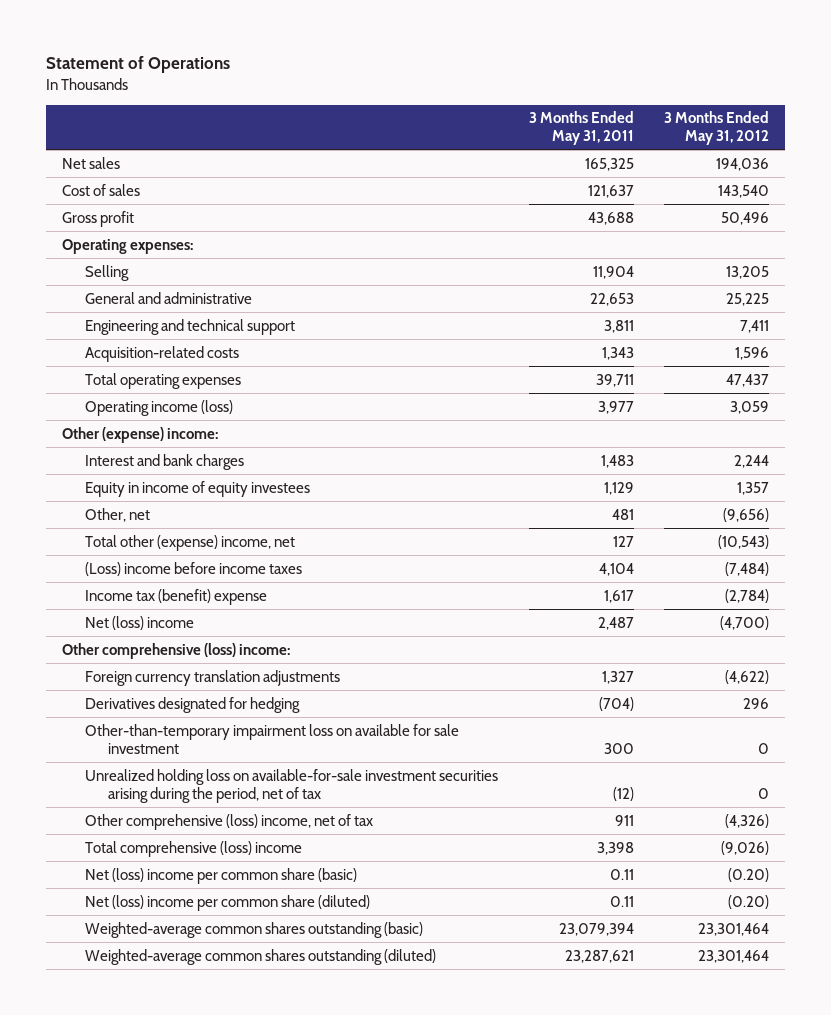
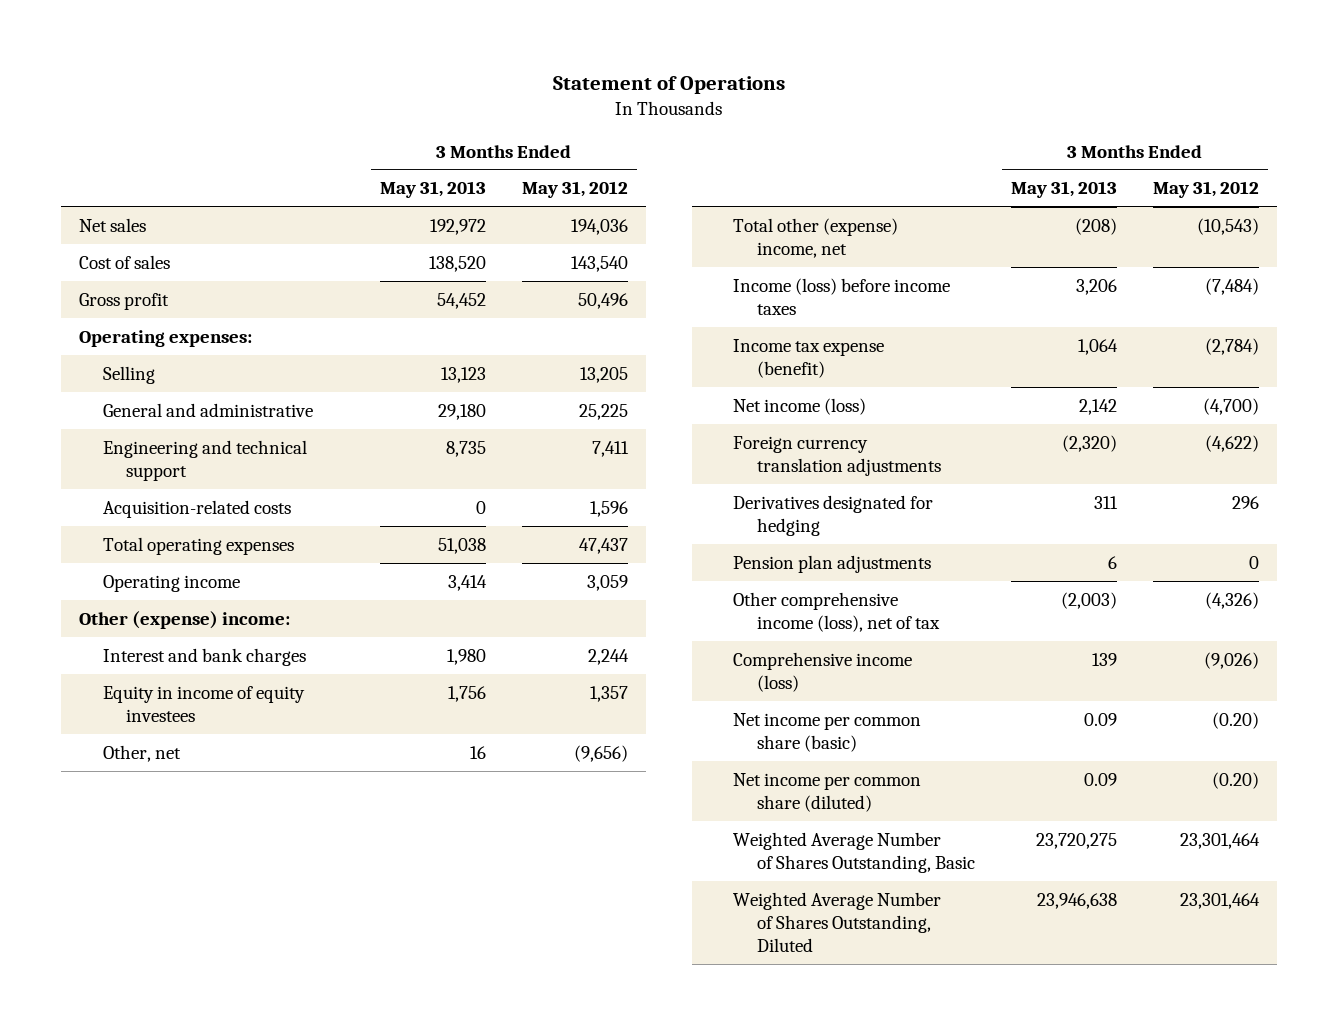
[528,111,634,146] 3 Months Ended May 31, 2011 -> none
none -> [379,181,486,199] May 31, 2013
[84,399,233,416] Operating income (loss) -> [102,574,240,592] Operating income
[61,642,290,659] Other comprehensive (loss) income: -> none
[84,561,302,576] (Loss) income before income taxes -> [733,277,951,315] Income (loss) before income taxes
[84,588,267,605] Income tax (benefit) expense -> [733,338,885,378] Income tax expense (benefit)
[84,615,194,630] Net (loss) income -> [733,397,867,415] Net income (loss)
[84,723,459,754] Other-than-temporary impairment loss on available for sale investment -> none
[84,768,498,803] Unrealized holding loss on available-for-sale investment securities arising during the period, net of tax -> none
none -> [733,554,932,573] Pension plan adjustments
[84,813,373,830] Other comprehensive (loss) income, net of tax -> [733,591,940,632] Other comprehensive income (loss), net of tax
[84,840,302,857] Total comprehensive (loss) income -> [733,651,913,692] Comprehensive income (loss)
[84,867,357,884] Net (loss) income per common share (basic) -> [733,712,922,752] Net income per common share (basic)
[84,894,370,911] Net (loss) income per common share (diluted) -> [733,772,922,812] Net income per common share (diluted)
[84,921,423,938] Weighted-average common shares outstanding (basic) -> [733,831,975,873] Weighted Average Number of Shares Outstanding, Basic
[84,948,436,965] Weighted-average common shares outstanding (diluted) -> [733,891,942,952] Weighted Average Number of Shares Outstanding, Diluted

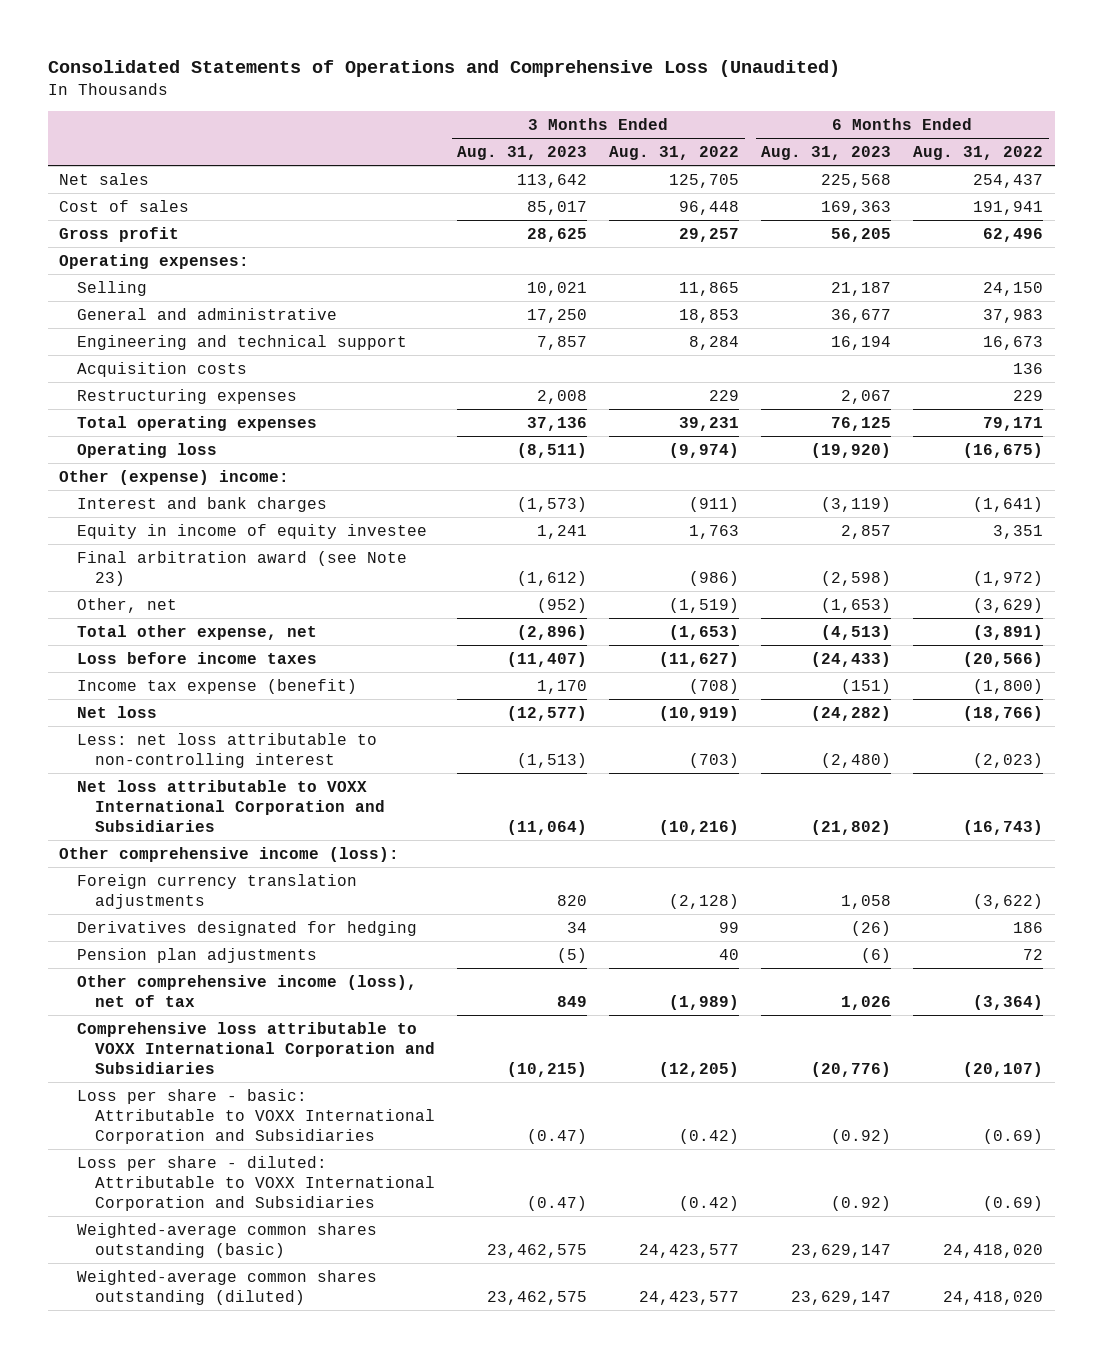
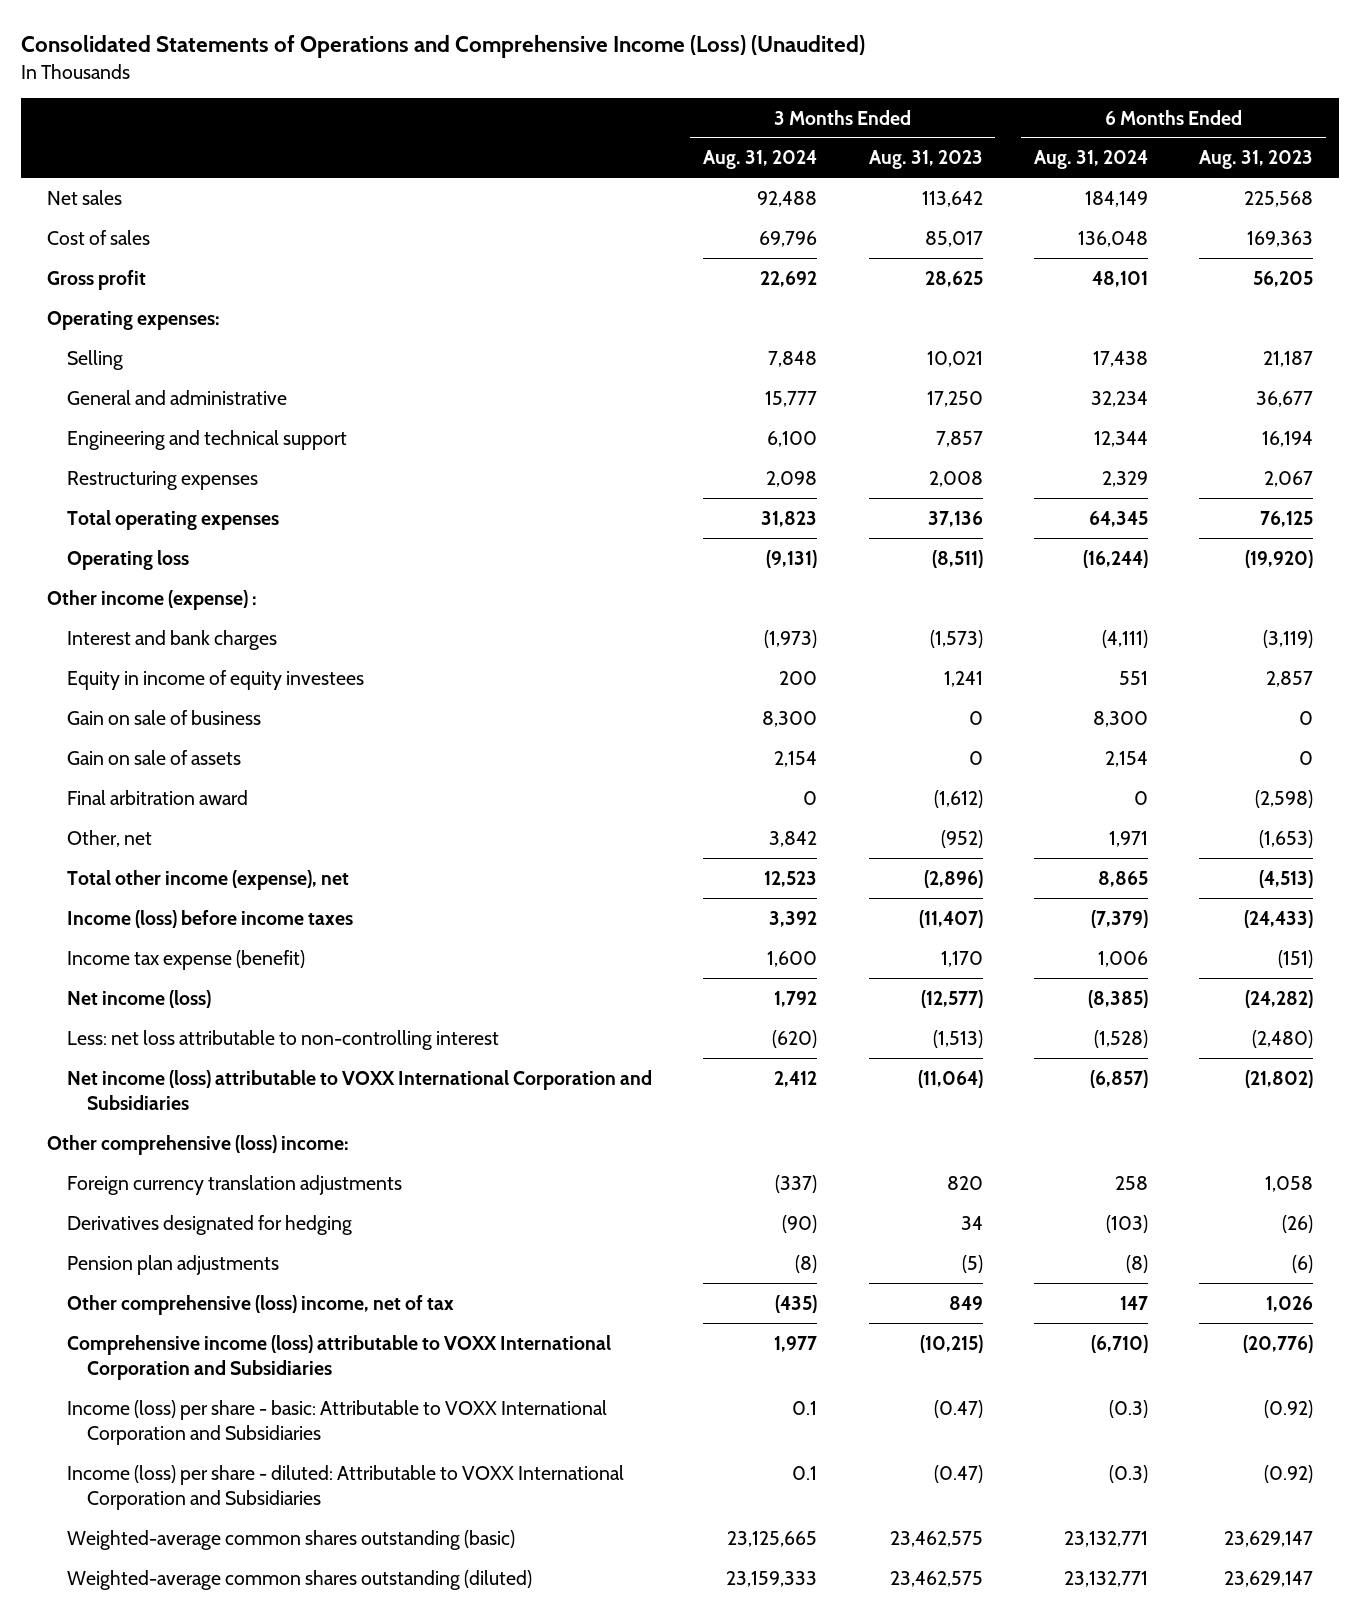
[47,59,840,77] Consolidated Statements of Operations and Comprehensive Loss (Unaudited) -> [21,34,866,58] Consolidated Statements of Operations and Comprehensive Income (Loss) (Unaudited)
[609,146,740,161] Aug. 31, 2022 -> none
[913,146,1044,161] Aug. 31, 2022 -> none
none -> [703,150,818,170] Aug. 31, 2024
none -> [1033,150,1148,170] Aug. 31, 2024
[76,361,247,377] Acquisition costs -> none
[58,469,289,485] Other (expense) income: -> [47,589,258,610] Other income (expense) :
[76,523,427,539] Equity in income of equity investee -> [66,669,364,690] Equity in income of equity investees
none -> [66,709,261,725] Gain on sale of business
none -> [66,749,241,765] Gain on sale of assets
[76,550,407,587] Final arbitration award (see Note 23) -> [66,789,248,805] Final arbitration award
[76,624,317,640] Total other expense, net -> [66,869,349,890] Total other income (expense), net
[76,651,317,664] Loss before income taxes -> [66,909,353,928] Income (loss) before income taxes
[76,705,157,718] Net loss -> [66,989,211,1008] Net income (loss)
[76,779,386,833] Net loss attributable to VOXX International Corporation and Subsidiaries -> [66,1069,652,1110] Net income (loss) attributable to VOXX International Corporation and Subsidiaries
[58,846,399,862] Other comprehensive income (loss): -> [47,1134,350,1155] Other comprehensive (loss) income:
[76,974,417,1008] Other comprehensive income (loss), net of tax -> [66,1294,454,1315] Other comprehensive (loss) income, net of tax
[76,1021,436,1075] Comprehensive loss attributable to VOXX International Corporation and Subsidiaries -> [66,1334,611,1380] Comprehensive income (loss) attributable to VOXX International Corporation and Subsidiaries
[76,1088,436,1145] Loss per share - basic: Attributable to VOXX International Corporation and Subsidiaries -> [66,1399,607,1445] Income (loss) per share - basic: Attributable to VOXX International Corporation and Subsidiaries
[76,1155,436,1212] Loss per share - diluted: Attributable to VOXX International Corporation and Subsidiaries -> [66,1464,624,1510] Income (loss) per share - diluted: Attributable to VOXX International Corporation and Subsidiaries

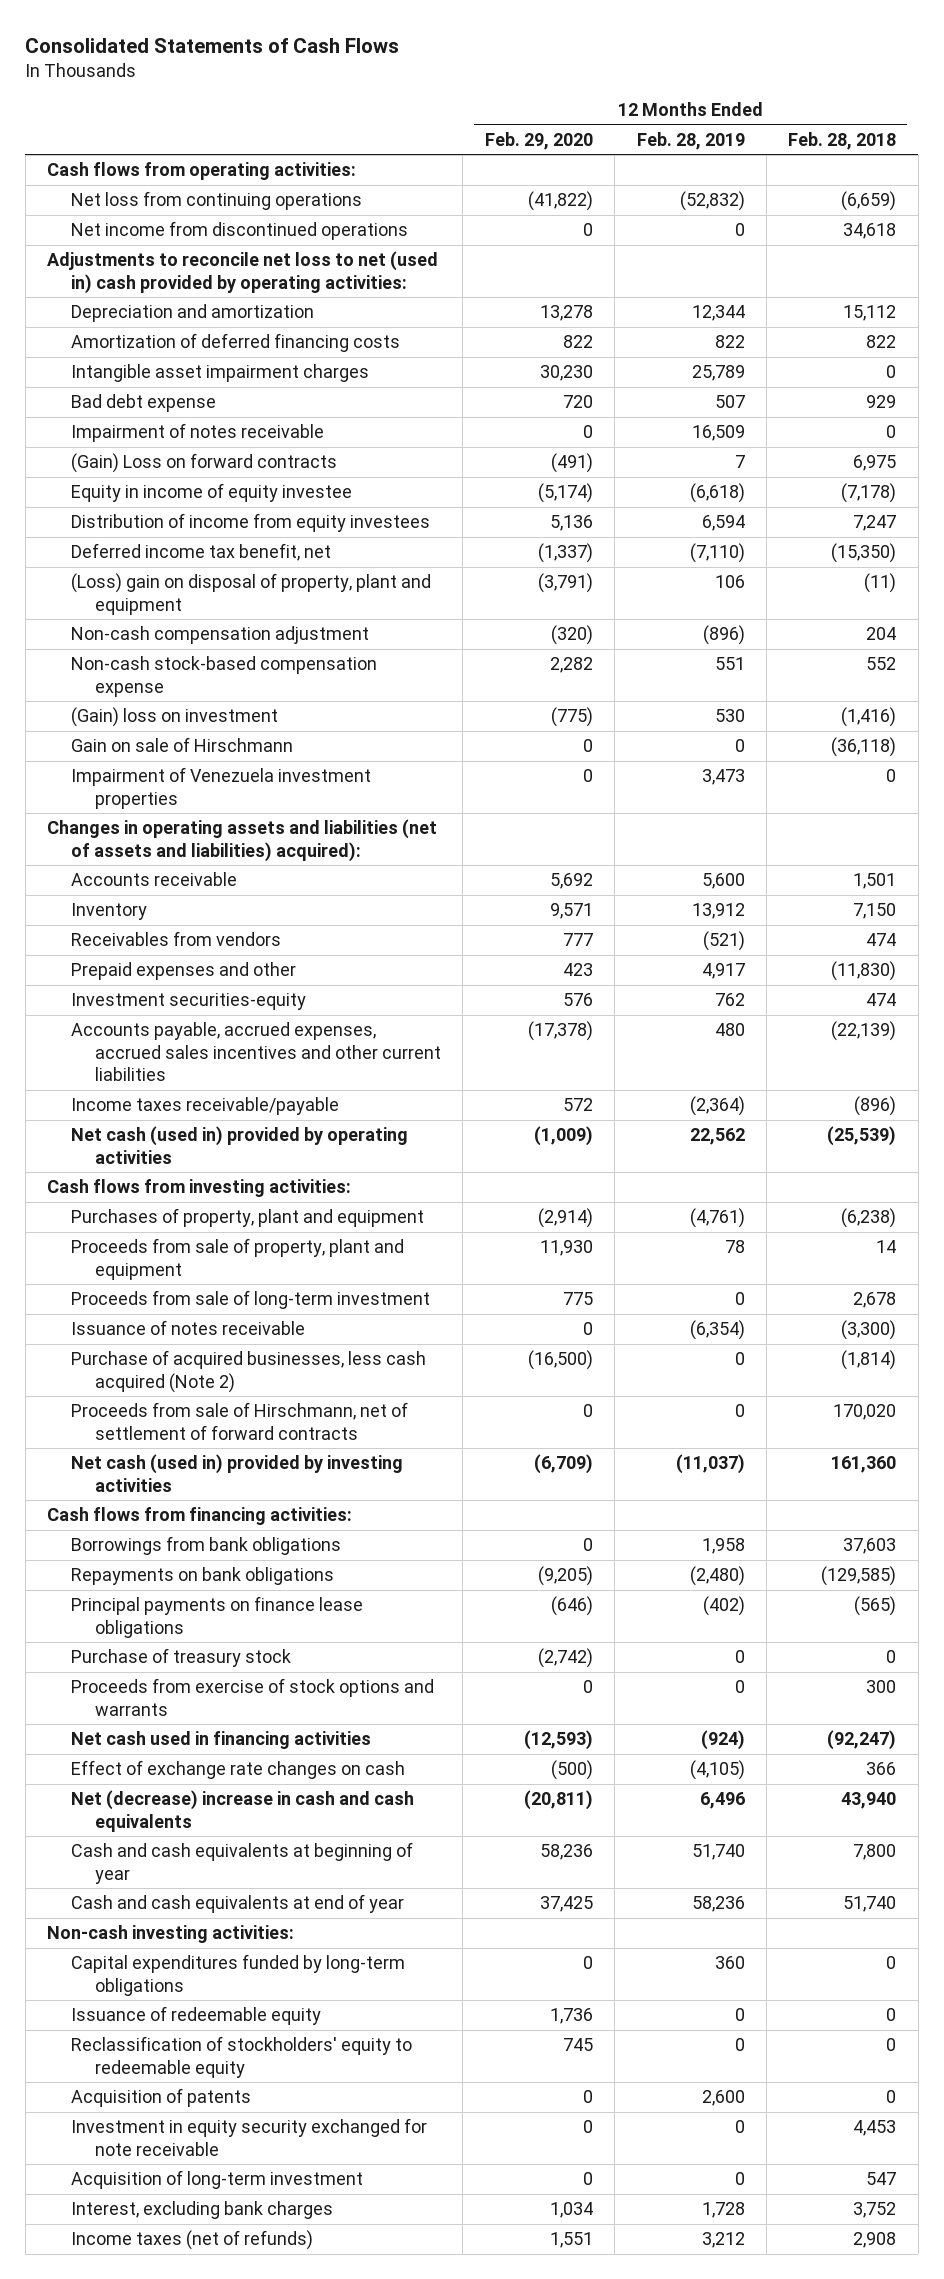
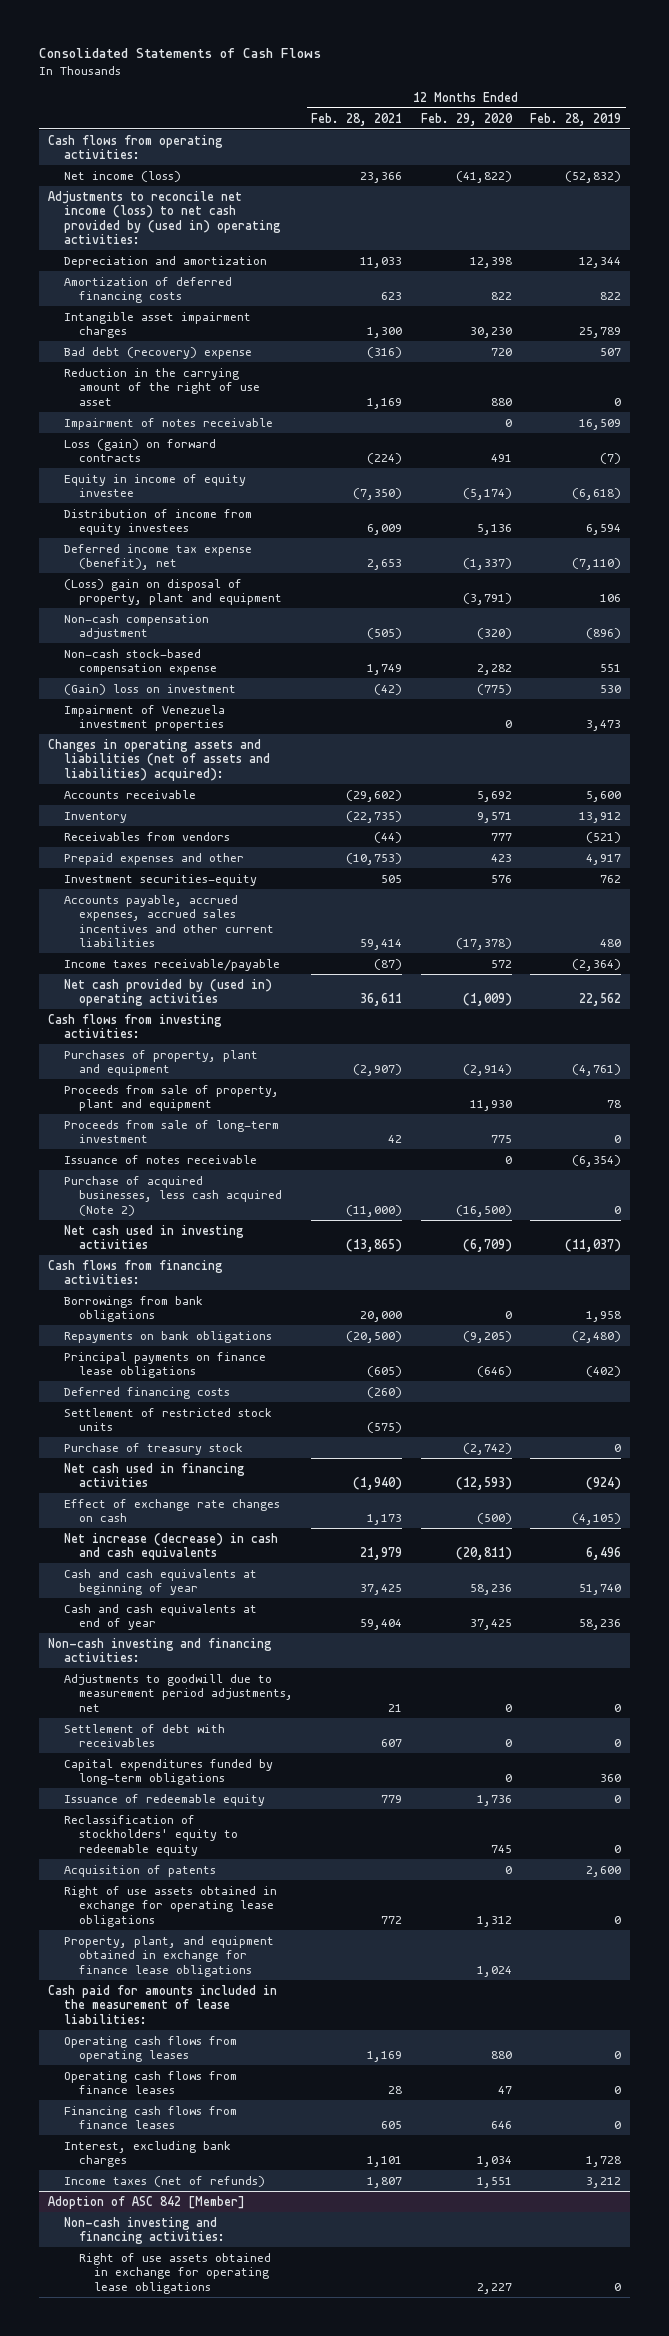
[788,131,897,150] Feb. 28, 2018 -> none
none -> [311,112,403,126] Feb. 28, 2021
[71,221,409,241] Net income from discontinued operations -> none
[71,191,363,211] Net loss from continuing operations -> [63,170,181,182] Net income (loss)
[47,251,439,294] Adjustments to reconcile net loss to net (used in) cash provided by operating activities: -> [48,190,281,245] Adjustments to reconcile net income (loss) to net cash provided by (used in) operating activities:
[539,305,593,322] 13,278 -> [469,256,512,268] 12,398
[71,394,217,413] Bad debt expense -> [63,346,252,359] Bad debt (recovery) expense
none -> [63,367,260,406] Reduction in the carrying amount of the right of use asset
[71,453,338,474] (Gain) Loss on forward contracts -> [63,438,216,463] Loss (gain) on forward contracts
[550,453,593,474] (491) -> [490,454,512,463] 491
[734,455,745,469] 7 -> [599,453,621,465] (7)
[71,543,332,562] Deferred income tax benefit, net -> [63,543,252,571] Deferred income tax expense (benefit), net
[71,737,294,753] Gain on sale of Hirschmann -> none
[71,1126,409,1164] Net cash (used in) provided by operating activities -> [63,978,272,1007] Net cash provided by (used in) operating activities
[71,1402,409,1440] Proceeds from sale of Hirschmann, net of settlement of forward contracts -> none
[71,1454,404,1492] Net cash (used in) provided by investing activities -> [63,1224,244,1250] Net cash used in investing activities
none -> [63,1386,230,1399] Deferred financing costs
none -> [63,1407,272,1432] Settlement of restricted stock units
[71,1678,435,1716] Proceeds from exercise of stock options and warrants -> none
[71,1790,415,1832] Net (decrease) increase in cash and cash equivalents -> [63,1532,278,1561] Net increase (decrease) in cash and cash equivalents
[47,1925,295,1944] Non-cash investing activities: -> [48,1637,273,1663] Non-cash investing and financing activities:
none -> [63,1673,293,1712] Adjustments to goodwill due to measurement period adjustments, net
none -> [63,1723,225,1748] Settlement of debt with receivables
[71,2118,428,2156] Investment in equity security exchanged for note receivable -> none
[71,2170,364,2190] Acquisition of long-term investment -> none
none -> [63,1885,277,1927] Right of use assets obtained in exchange for operating lease obligations
none -> [63,1935,274,1977] Property, plant, and equipment obtained in exchange for finance lease obligations
none -> [48,1984,278,2024] Cash paid for amounts included in the measurement of lease liabilities:
none -> [63,2035,237,2063] Operating cash flows from operating leases
none -> [63,2070,237,2095] Operating cash flows from finance leases
none -> [63,2105,237,2130] Financing cash flows from finance leases
none -> [48,2195,246,2209] Adoption of ASC 842 [Member]
none -> [63,2216,225,2245] Non-cash investing and financing activities:
none -> [78,2252,271,2294] Right of use assets obtained in exchange for operating lease obligations

